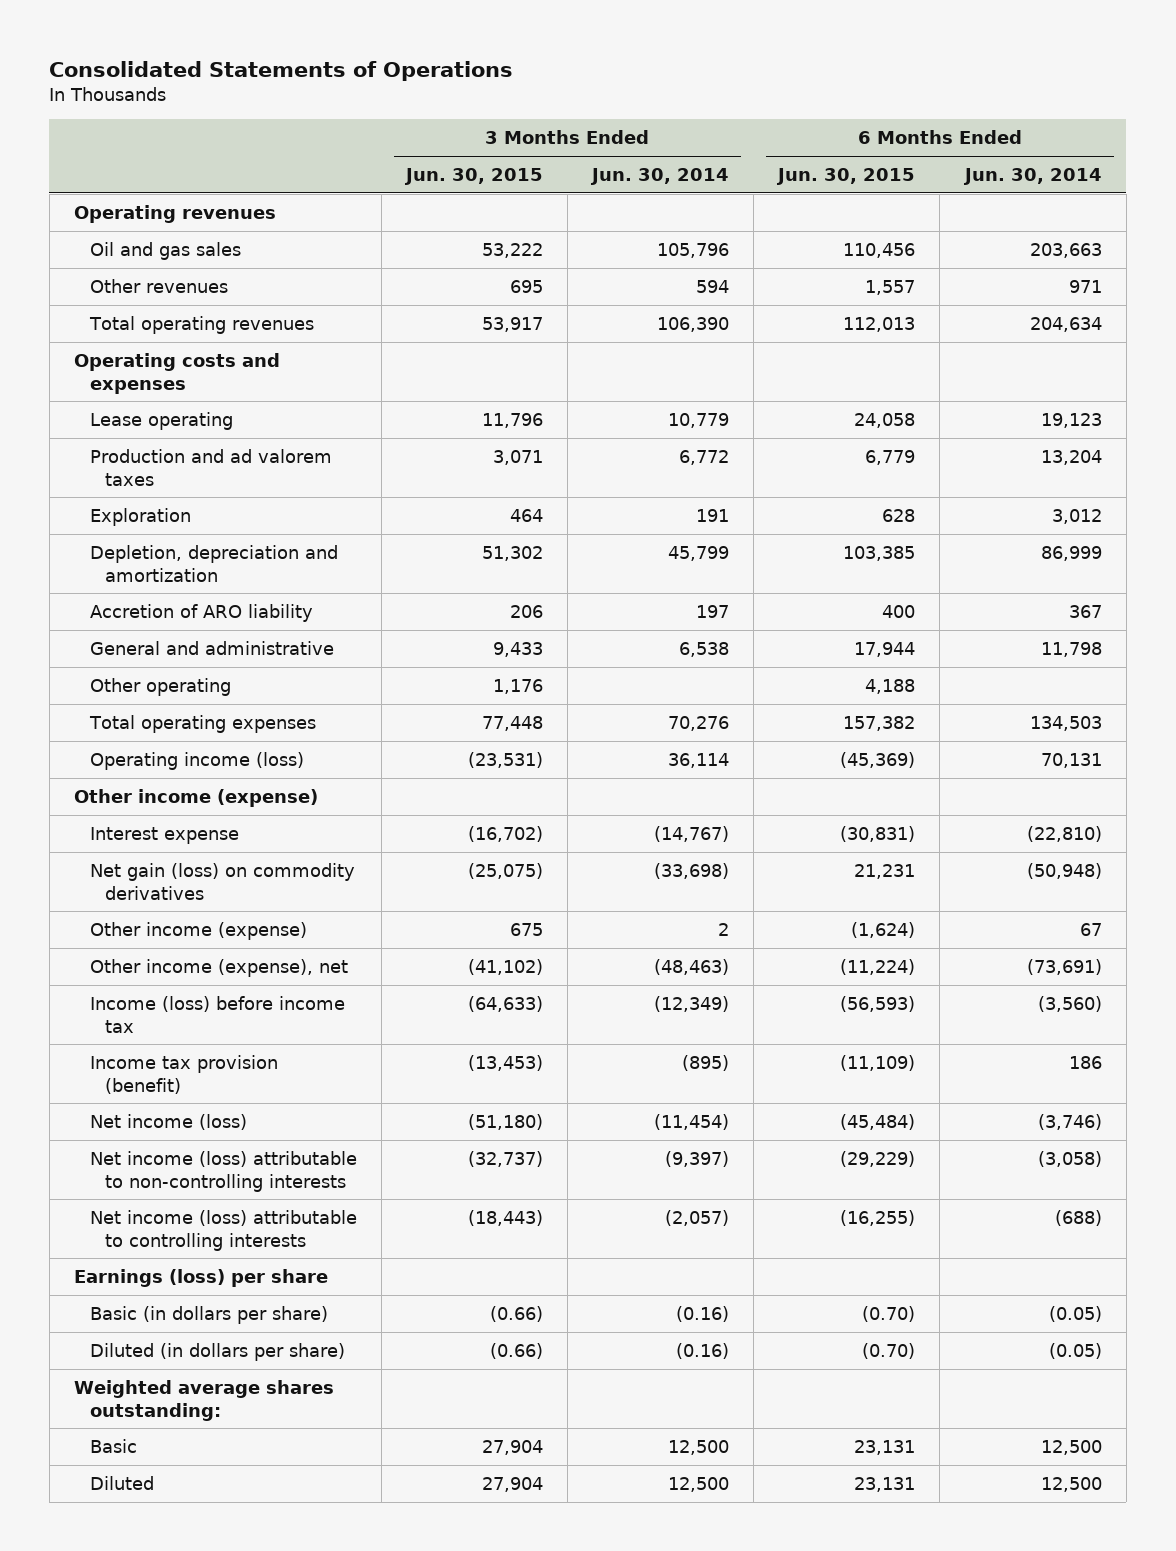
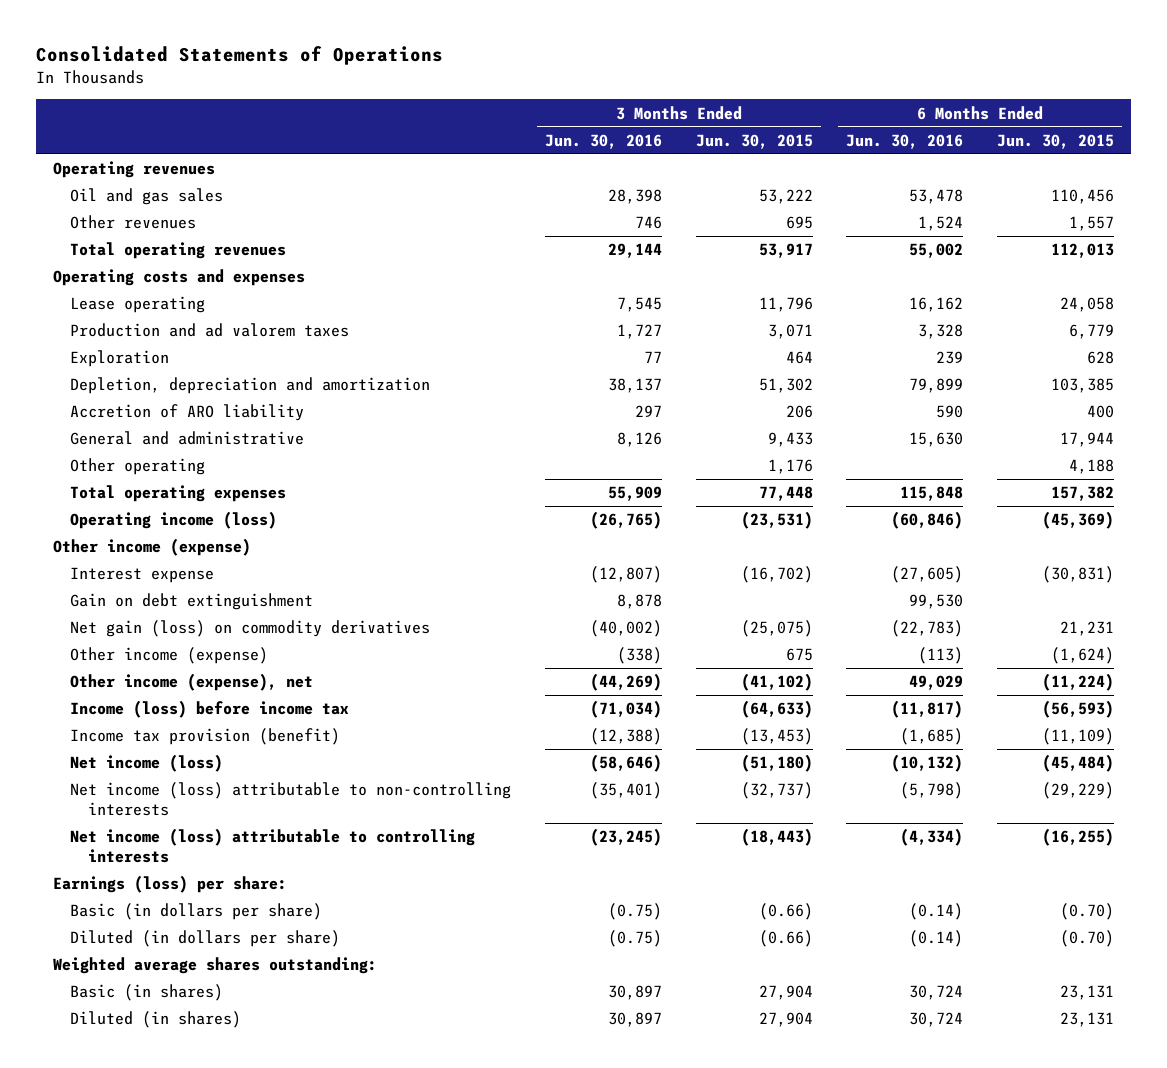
[590,167,730,185] Jun. 30, 2014 -> none
[962,167,1102,185] Jun. 30, 2014 -> none
none -> [545,133,663,149] Jun. 30, 2016
none -> [846,133,964,149] Jun. 30, 2016
none -> [70,593,314,611] Gain on debt extinguishment
[74,1268,329,1287] Earnings (loss) per share -> [53,875,288,894] Earnings (loss) per share:
[89,1438,137,1453] Basic -> [70,984,224,1002] Basic (in shares)
[89,1475,154,1490] Diluted -> [70,1011,242,1029] Diluted (in shares)

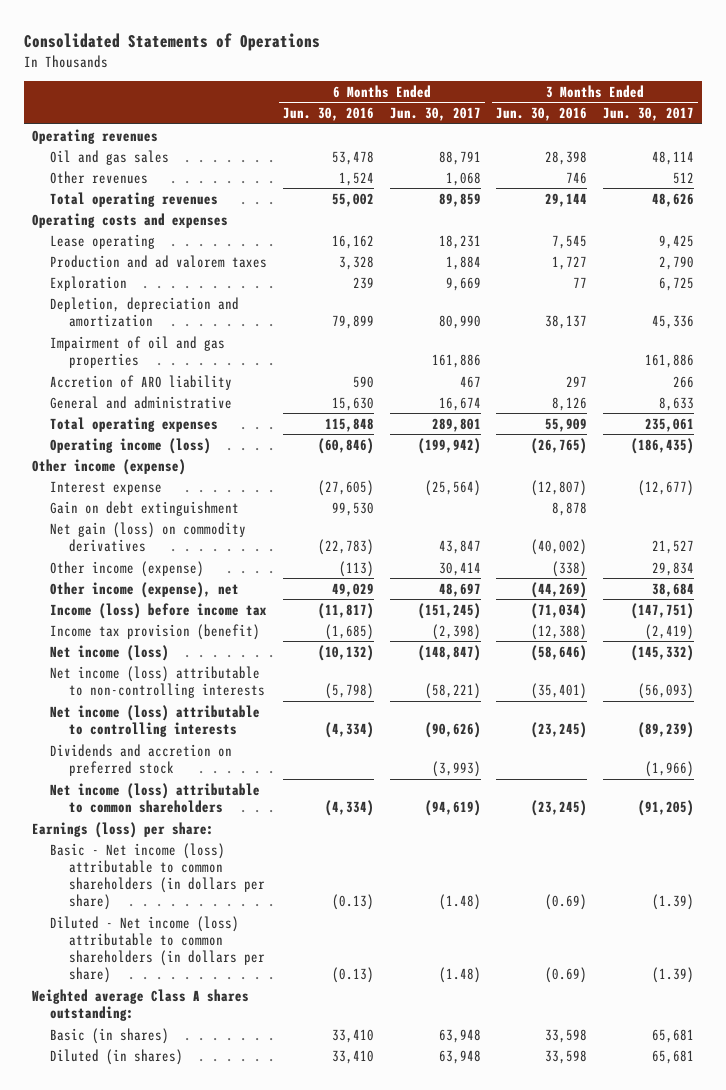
[695,133,813,149] Jun. 30, 2015 -> none
[997,133,1115,149] Jun. 30, 2015 -> none
none -> [389,107,481,122] Jun. 30, 2017
none -> [603,107,695,122] Jun. 30, 2017
none -> [50,335,226,368] Impairment of oil and gas properties
[70,458,206,476] Other operating -> none
none -> [50,743,233,776] Dividends and accretion on preferred stock
none -> [50,782,261,813] Net income (loss) attributable to common shareholders
[70,903,323,921] Basic (in dollars per share) -> [50,842,265,911] Basic - Net income (loss) attributable to common shareholders (in dollars per share)
[608,903,663,921] (0.75) -> [545,894,588,911] (0.69)
[909,903,964,921] (0.14) -> [332,894,375,911] (0.13)
[70,930,341,948] Diluted (in dollars per share) -> [50,915,265,984] Diluted - Net income (loss) attributable to common shareholders (in dollars per share)
[608,930,663,948] (0.75) -> [545,967,588,984] (0.69)
[909,930,964,948] (0.14) -> [332,967,375,984] (0.13)
[53,957,378,975] Weighted average shares outstanding: -> [31,988,249,1021] Weighted average Class A shares outstanding:
[608,985,663,1001] 30,897 -> [545,1028,588,1043] 33,598
[909,985,964,1001] 30,724 -> [332,1028,375,1043] 33,410
[608,1012,663,1028] 30,897 -> [545,1049,588,1064] 33,598
[909,1012,964,1028] 30,724 -> [332,1049,375,1064] 33,410

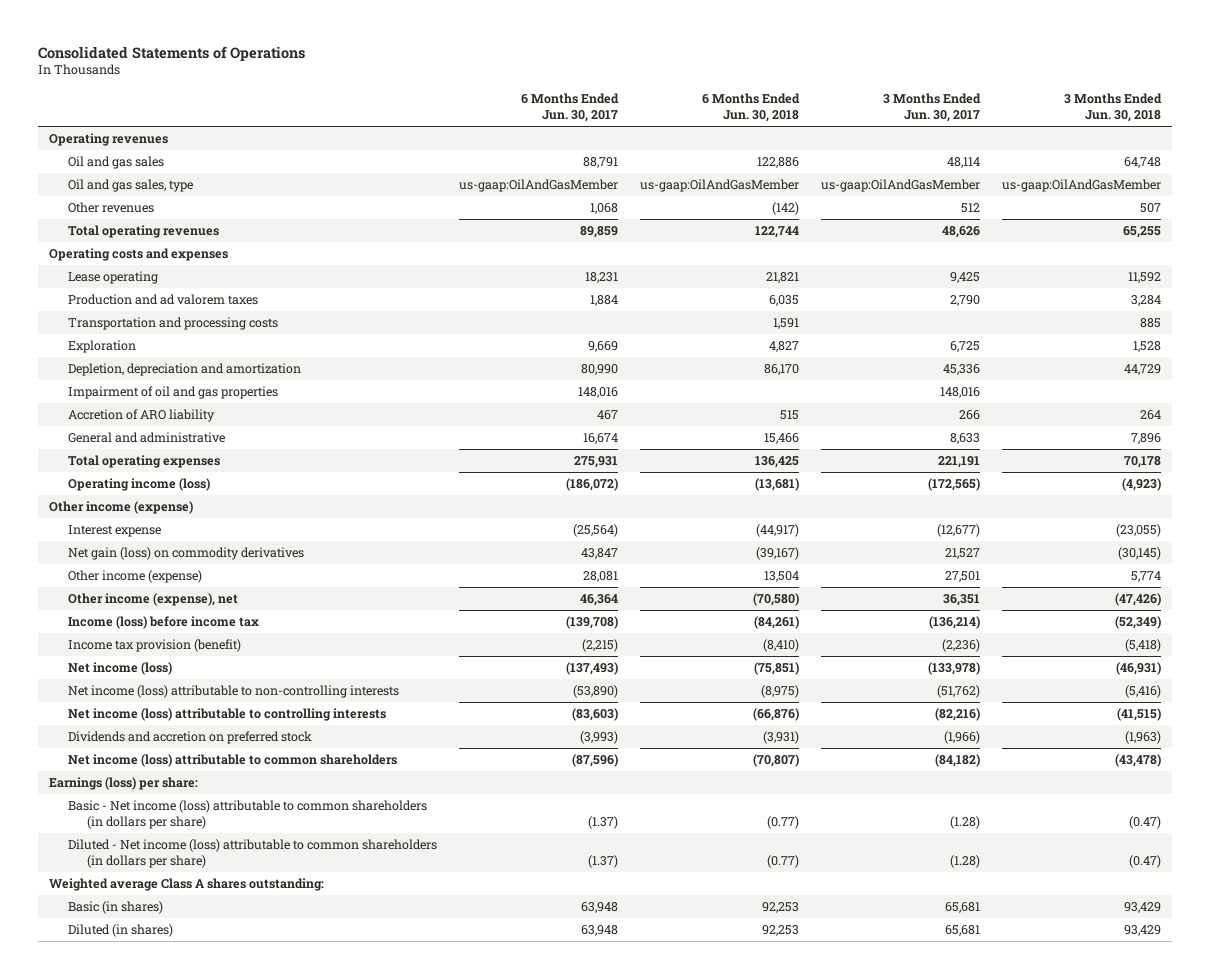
[283,107,375,122] Jun. 30, 2016 -> none
[496,107,588,122] Jun. 30, 2016 -> none
none -> [702,93,801,123] 6 Months Ended Jun. 30, 2018
none -> [1064,93,1163,123] 3 Months Ended Jun. 30, 2018
none -> [68,179,194,193] Oil and gas sales, type
none -> [68,317,279,331] Transportation and processing costs
[431,353,481,368] 161,886 -> [578,387,619,399] 148,016
[645,353,695,368] 161,886 -> [940,387,981,399] 148,016
[431,417,481,432] 289,801 -> [574,456,619,469] 275,931
[645,417,695,432] 235,061 -> [938,456,981,469] 221,191
[417,437,481,454] (199,942) -> [566,478,619,492] (186,072)
[631,437,695,454] (186,435) -> [928,478,981,492] (172,565)
[50,500,240,516] Gain on debt extinguishment -> none
[438,561,481,576] 30,414 -> [583,571,619,583] 28,081
[652,561,695,576] 29,834 -> [945,571,981,583] 27,501
[438,582,481,597] 48,697 -> [580,594,619,607] 46,364
[652,582,695,597] 38,684 -> [943,594,981,607] 36,351
[417,602,481,619] (151,245) -> [566,616,619,630] (139,708)
[631,602,695,619] (147,751) -> [929,616,981,630] (136,214)
[431,623,481,640] (2,398) -> [582,639,619,653] (2,215)
[645,623,695,640] (2,419) -> [942,639,981,653] (2,236)
[417,644,481,661] (148,847) -> [566,662,619,676] (137,493)
[631,644,695,661] (145,332) -> [928,662,981,676] (133,978)
[424,682,481,699] (58,221) -> [573,685,619,699] (53,890)
[638,682,695,699] (56,093) -> [937,685,981,699] (51,762)
[424,721,481,738] (90,626) -> [572,708,619,722] (83,603)
[638,721,695,738] (89,239) -> [935,708,981,722] (82,216)
[424,799,481,816] (94,619) -> [572,754,619,768] (87,596)
[638,799,695,816] (91,205) -> [935,754,981,768] (84,182)
[438,894,481,911] (1.48) -> [588,816,619,830] (1.37)
[652,894,695,911] (1.39) -> [950,816,981,830] (1.28)
[438,967,481,984] (1.48) -> [588,855,619,869] (1.37)
[652,967,695,984] (1.39) -> [950,855,981,869] (1.28)

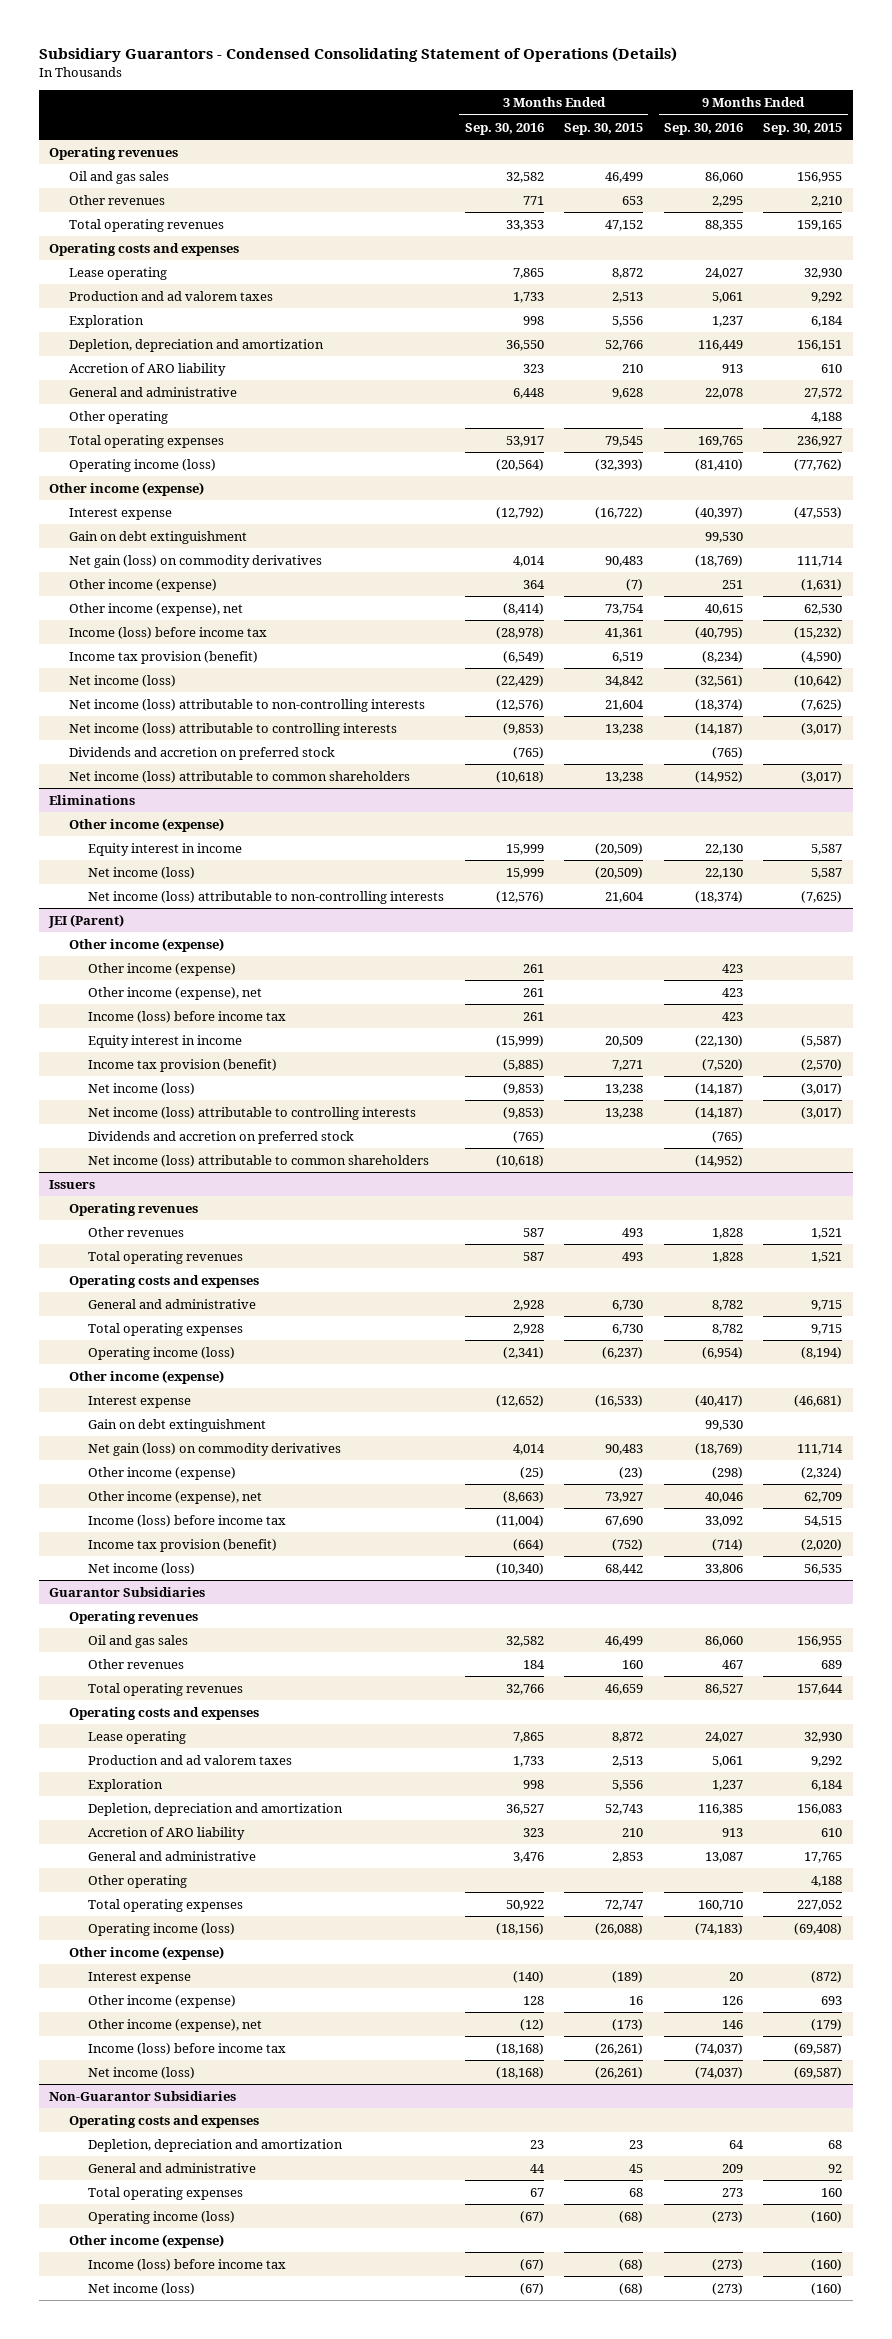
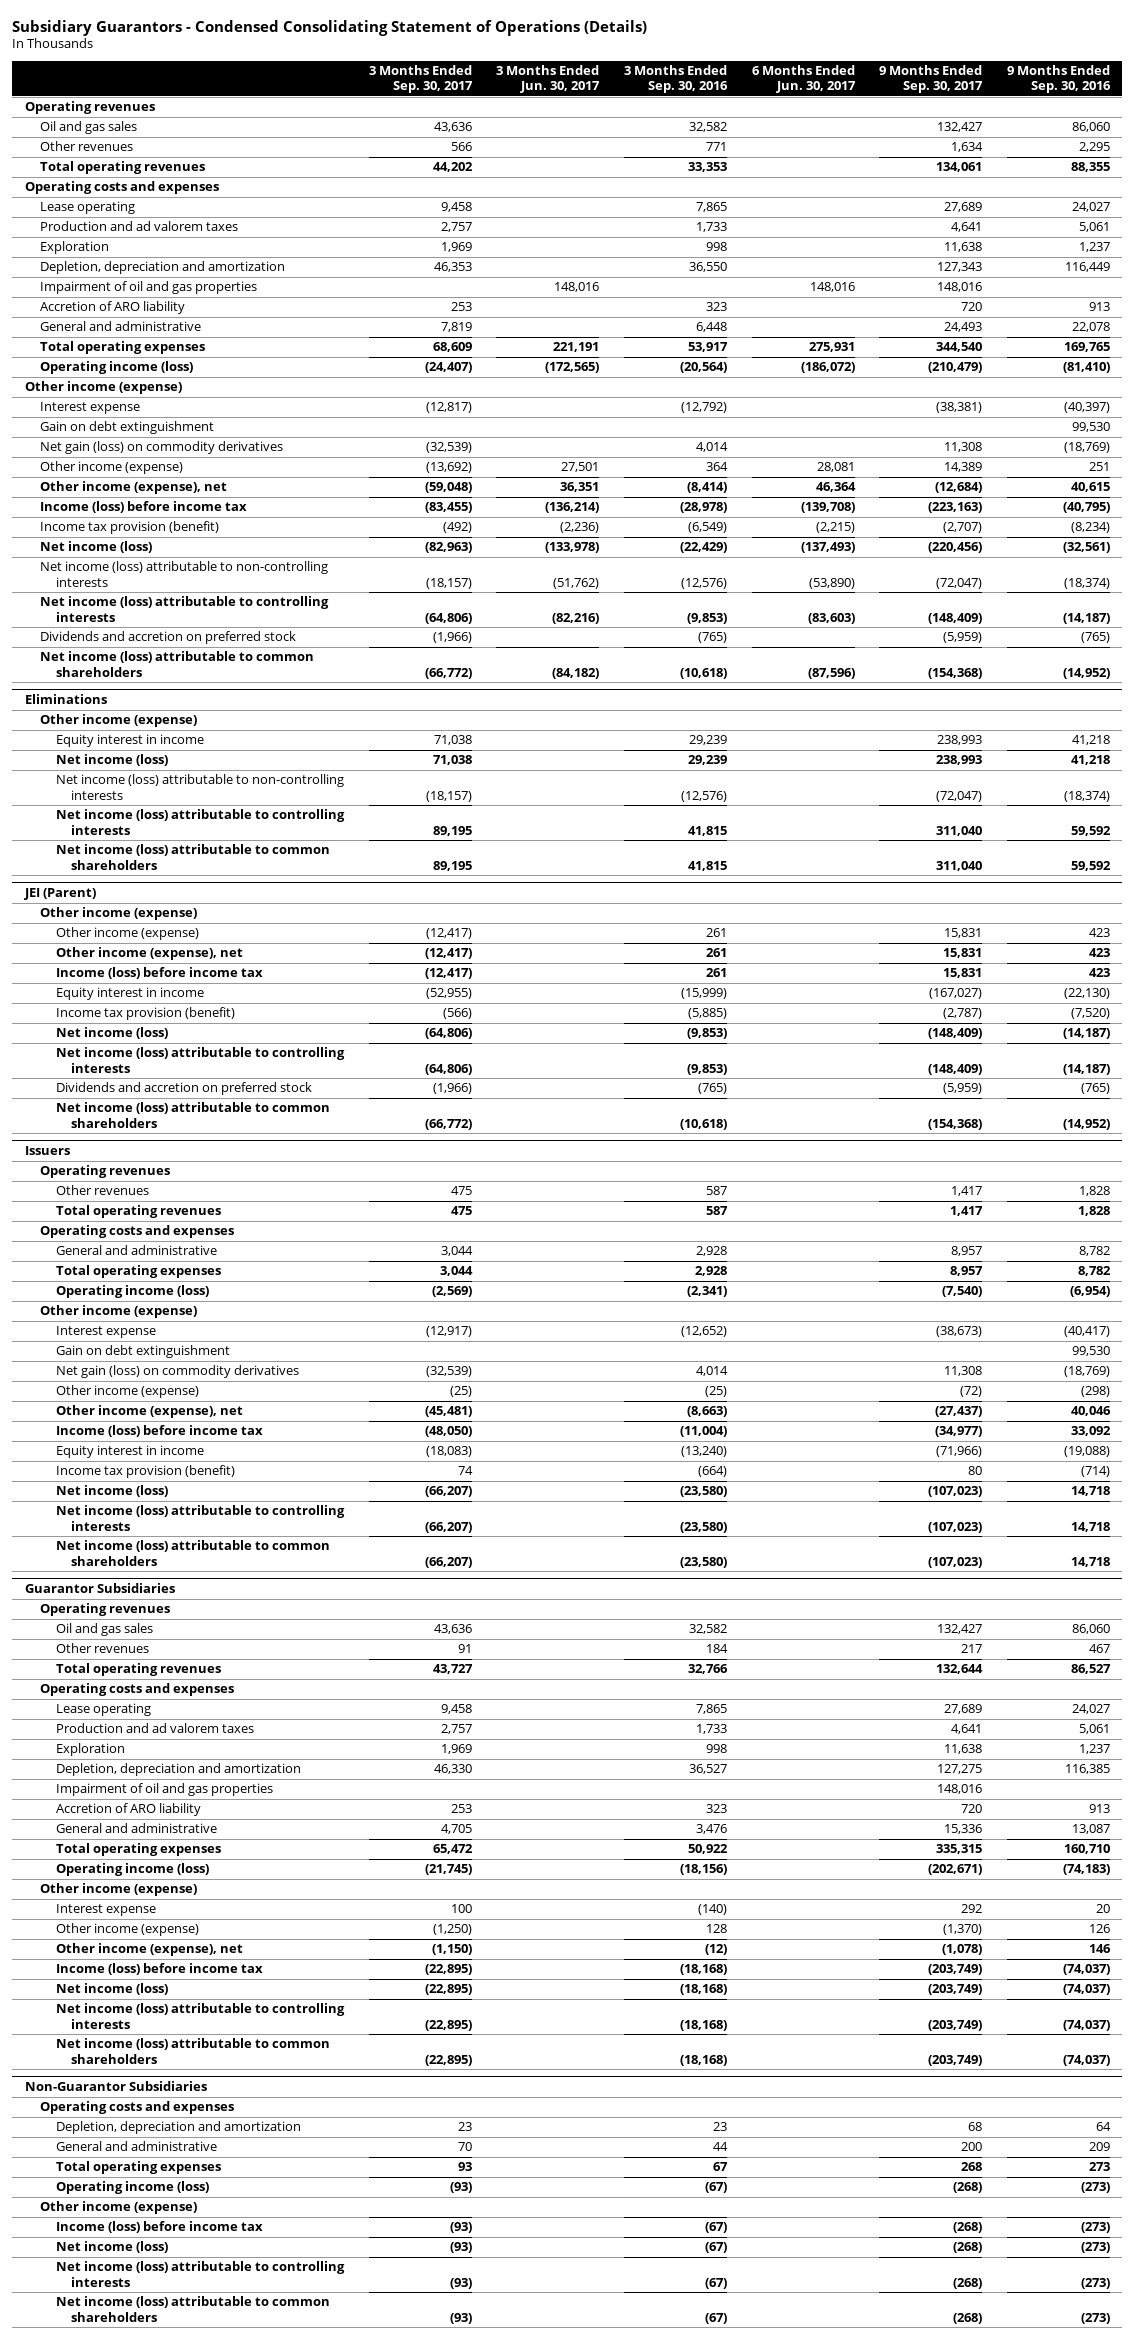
[564,122,644,135] Sep. 30, 2015 -> none
[763,122,843,135] Sep. 30, 2015 -> none
none -> [368,65,473,94] 3 Months Ended Sep. 30, 2017
none -> [496,65,601,94] 3 Months Ended Jun. 30, 2017
none -> [751,65,856,94] 6 Months Ended Jun. 30, 2017
none -> [879,65,984,94] 9 Months Ended Sep. 30, 2017
none -> [40,281,258,295] Impairment of oil and gas properties
[68,410,168,424] Other operating -> none
[505,843,544,855] 15,999 -> [688,735,727,746] 29,239
[704,843,743,855] 22,130 -> [1072,735,1111,746] 41,218
[505,867,544,879] 15,999 -> [687,755,727,766] 29,239
[704,867,743,879] 22,130 -> [1071,755,1111,766] 41,218
none -> [55,809,345,835] Net income (loss) attributable to controlling interests
none -> [55,844,330,870] Net income (loss) attributable to common shareholders
none -> [55,1445,204,1459] Equity interest in income
[495,1562,544,1575] (10,340) -> [679,1486,727,1498] (23,580)
[704,1563,743,1575] 33,806 -> [1071,1486,1111,1497] 14,718
none -> [55,1505,345,1531] Net income (loss) attributable to controlling interests
none -> [55,1540,330,1566] Net income (loss) attributable to common shareholders
none -> [55,1783,273,1797] Impairment of oil and gas properties
[87,1874,187,1888] Other operating -> none
none -> [55,2003,345,2029] Net income (loss) attributable to controlling interests
none -> [55,2038,330,2064] Net income (loss) attributable to common shareholders
none -> [55,2261,345,2287] Net income (loss) attributable to controlling interests
none -> [55,2296,330,2322] Net income (loss) attributable to common shareholders

